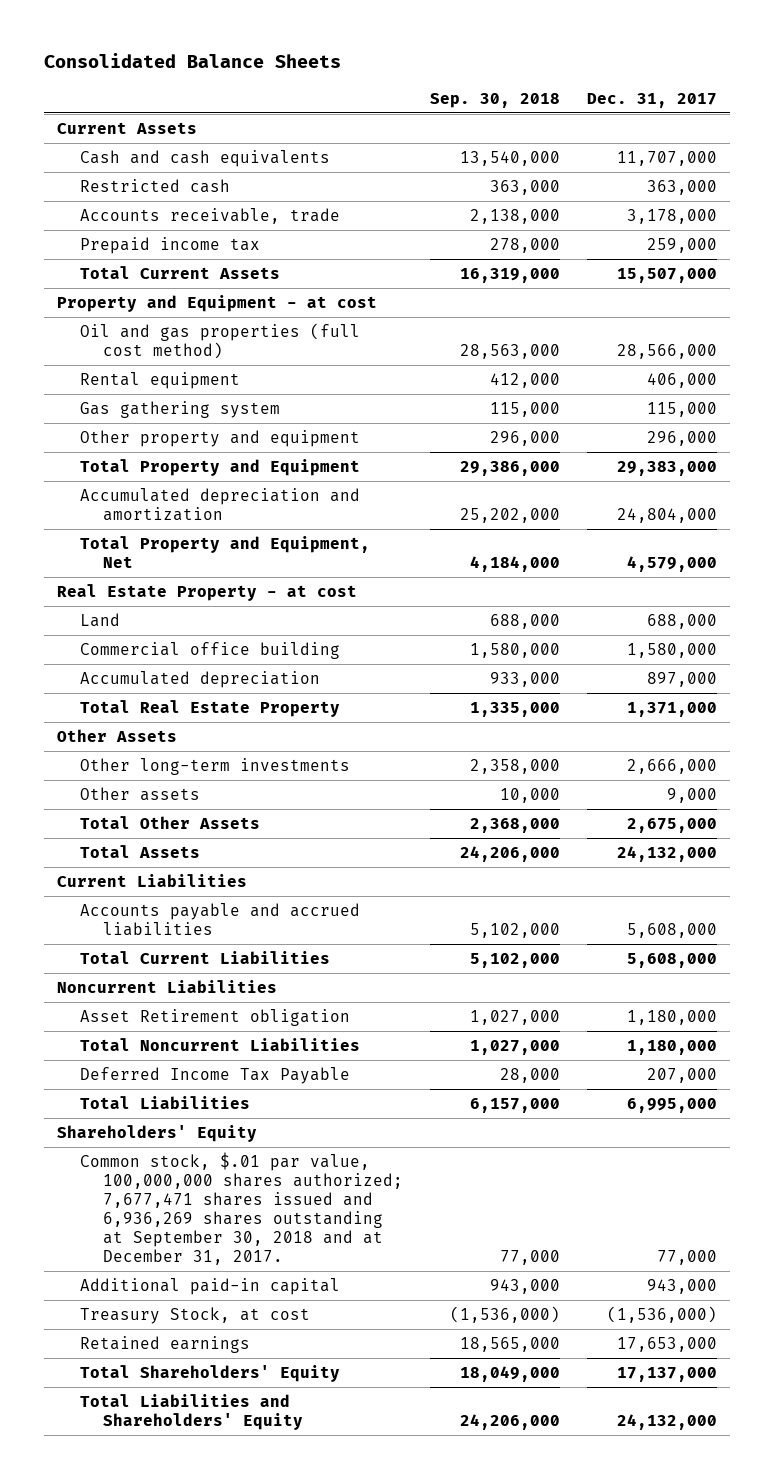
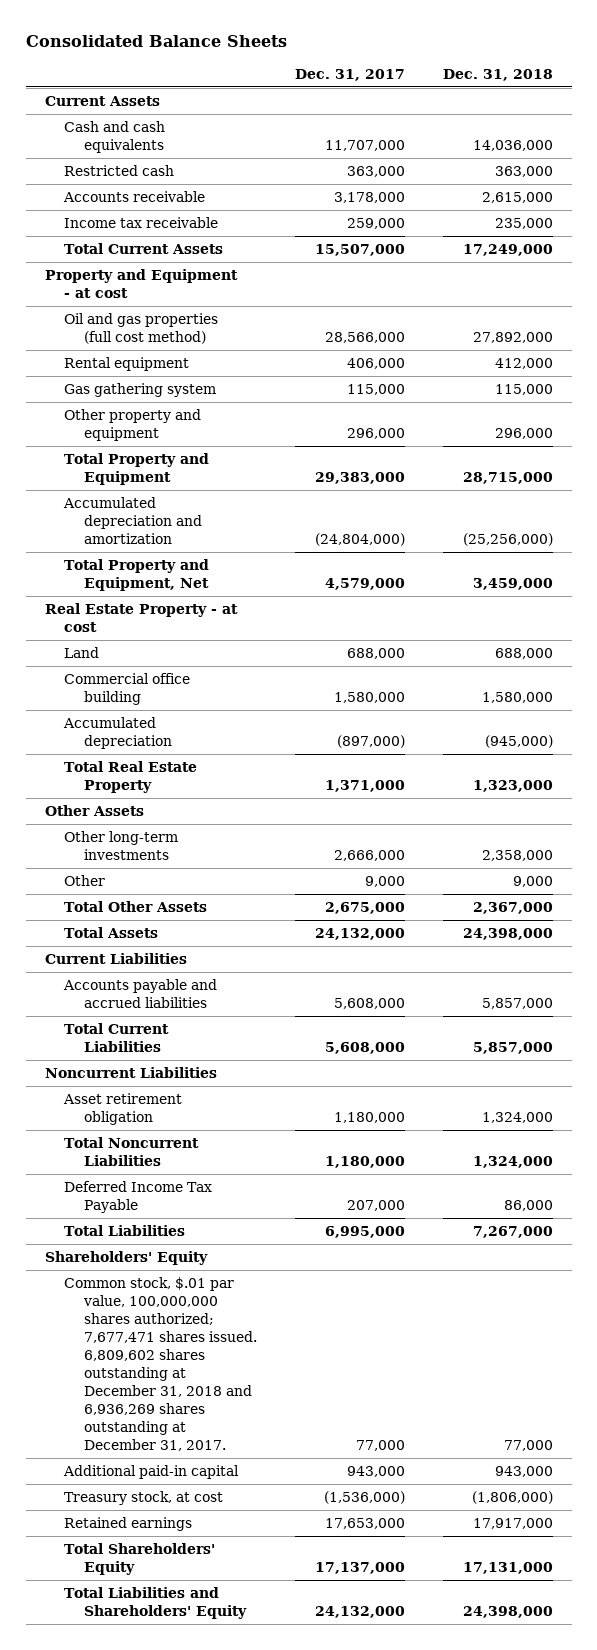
[430,92,561,108] Sep. 30, 2018 -> none
none -> [442,69,553,82] Dec. 31, 2018
[80,208,341,225] Accounts receivable, trade -> [63,190,206,202] Accounts receivable
[80,237,261,255] Prepaid income tax -> [64,216,219,228] Income tax receivable
[616,508,717,524] 24,804,000 -> [314,532,405,546] (24,804,000)
[646,672,717,688] 897,000 -> [336,734,405,748] (897,000)
[80,787,201,802] Other assets -> [64,874,106,886] Other
[80,1009,351,1027] Asset Retirement obligation -> [63,1092,183,1125] Asset retirement obligation
[80,1152,404,1266] Common stock, $.01 par value, 100,000,000 shares authorized; 7,677,471 shares issued and 6,936,269 shares outstanding at September 30, 2018 and at December 31, 2017. -> [64,1276,257,1451] Common stock, $.01 par value, 100,000,000 shares authorized; 7,677,471 shares issued. 6,809,602 shares outstanding at December 31, 2018 and 6,936,269 shares outstanding at December 31, 2017.
[80,1307,311,1325] Treasury Stock, at cost -> [64,1490,224,1505] Treasury stock, at cost

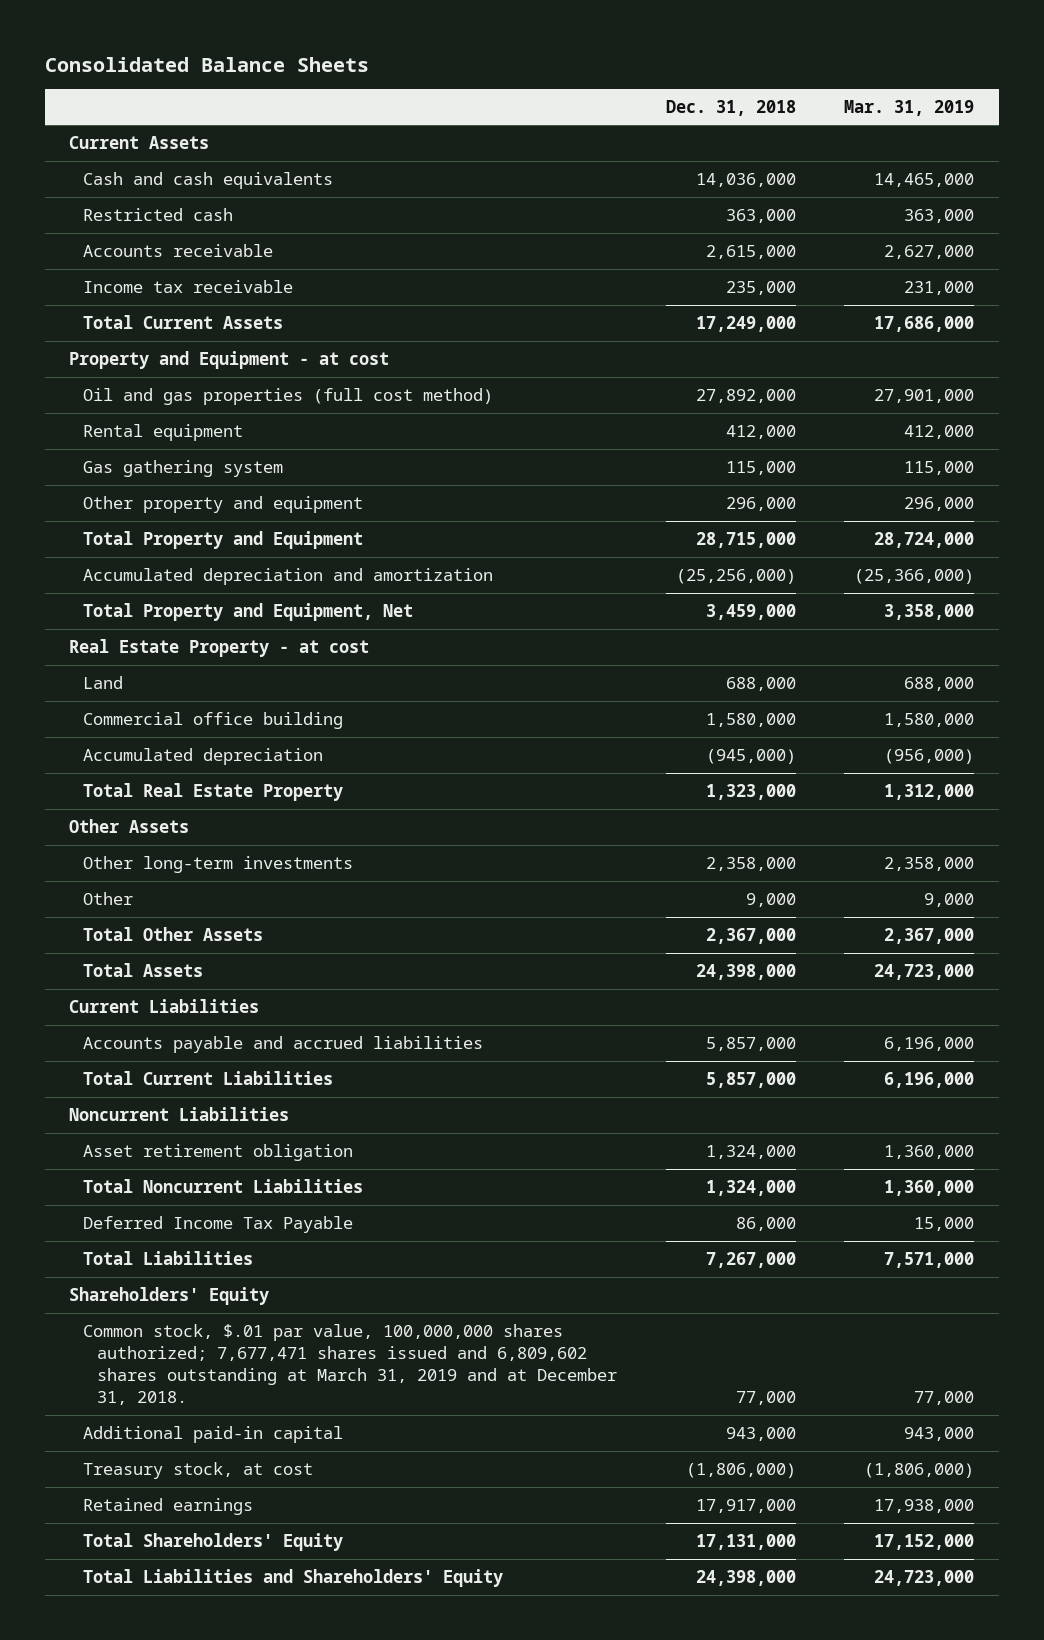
[294,69,405,82] Dec. 31, 2017 -> none
none -> [844,99,975,116] Mar. 31, 2019
[64,1276,257,1451] Common stock, $.01 par value, 100,000,000 shares authorized; 7,677,471 shares issued. 6,809,602 shares outstanding at December 31, 2018 and 6,936,269 shares outstanding at December 31, 2017. -> [83,1323,618,1406] Common stock, $.01 par value, 100,000,000 shares authorized; 7,677,471 shares issued and 6,809,602 shares outstanding at March 31, 2019 and at December 31, 2018.

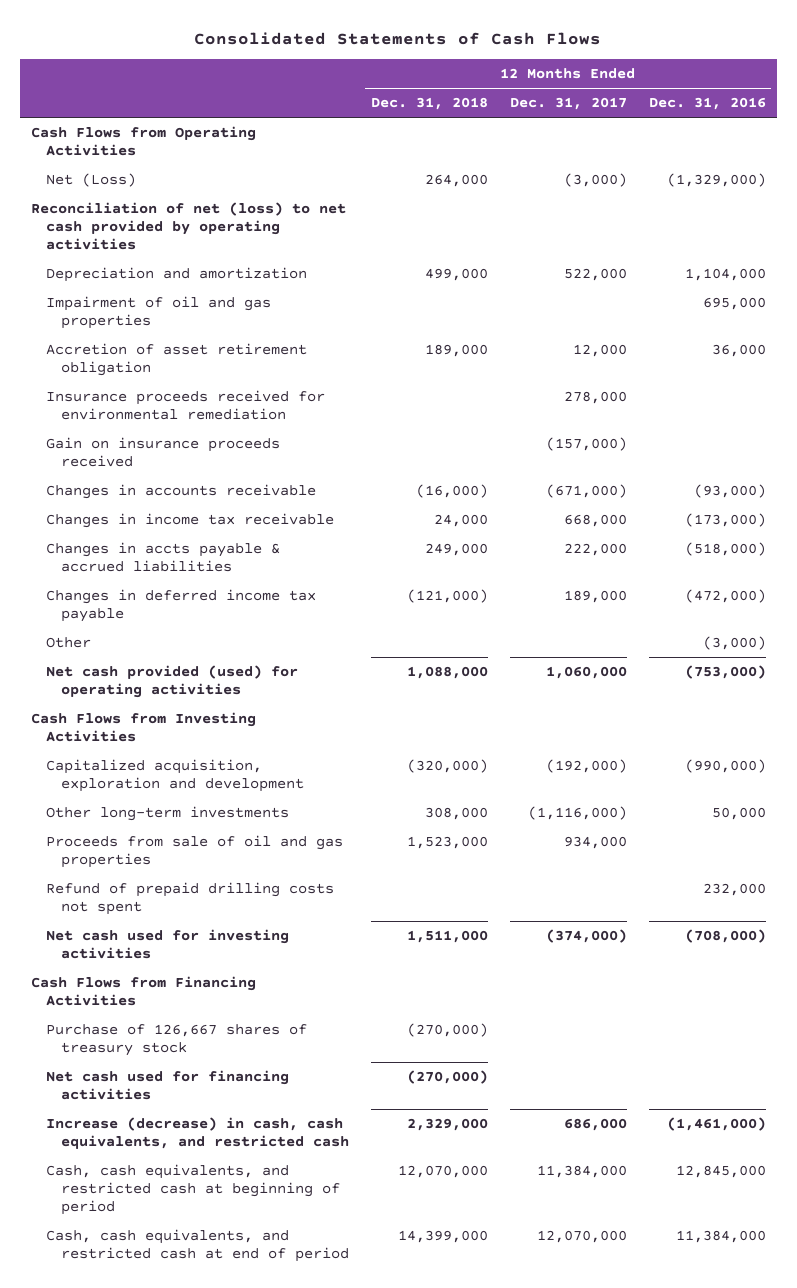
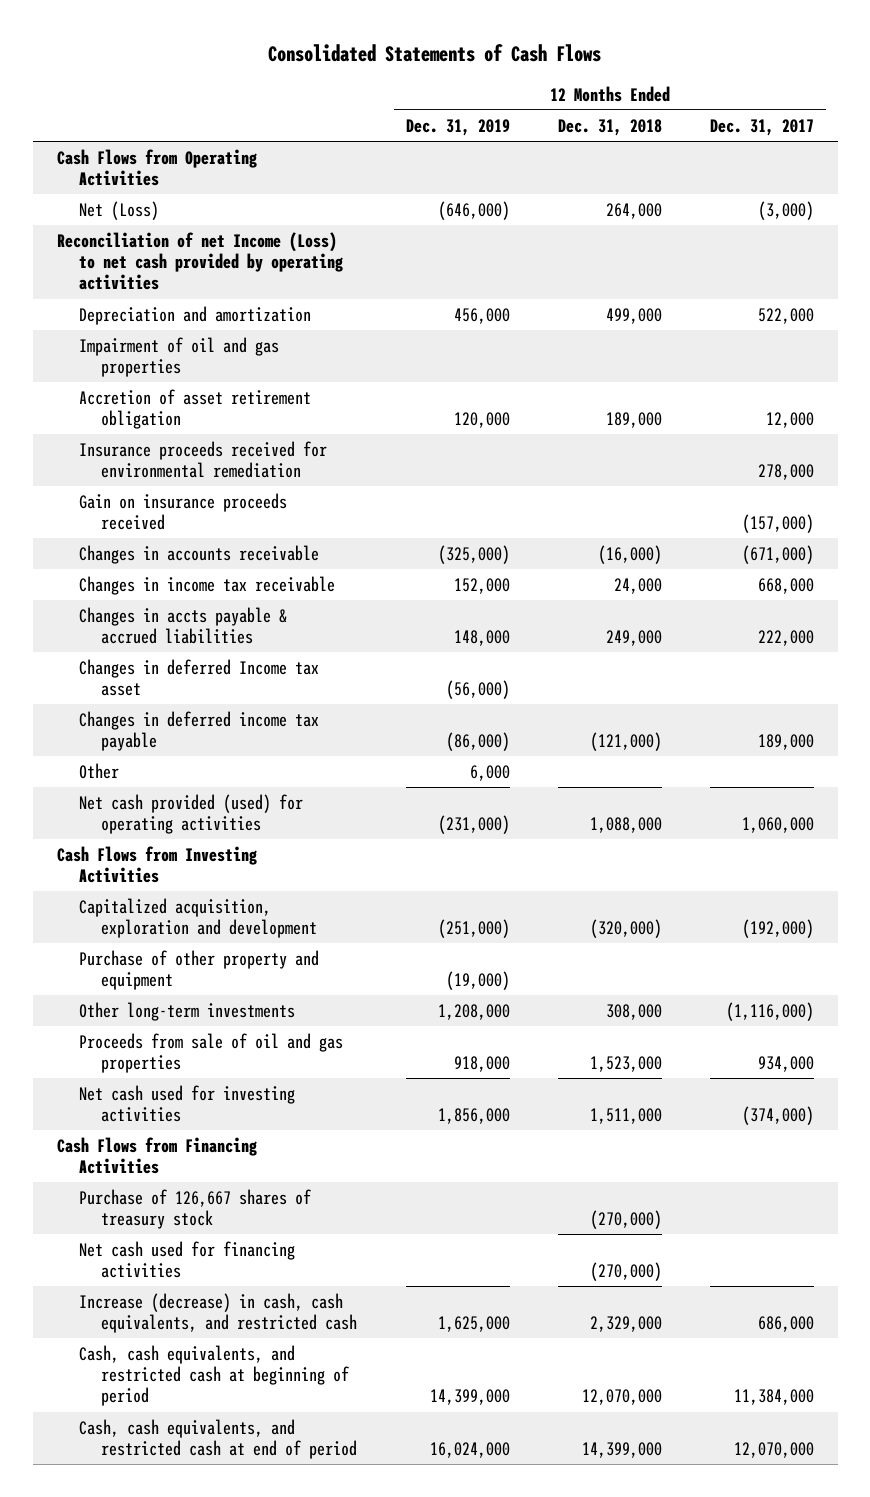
[648,97,766,111] Dec. 31, 2016 -> none
none -> [405,118,510,136] Dec. 31, 2019
[30,202,346,250] Reconciliation of net (loss) to net cash provided by operating activities -> [56,231,344,291] Reconciliation of net Income (Loss) to net cash provided by operating activities
none -> [79,658,320,697] Changes in deferred Income tax asset
none -> [79,949,320,991] Purchase of other property and equipment
[45,882,334,915] Refund of prepaid drilling costs not spent -> none

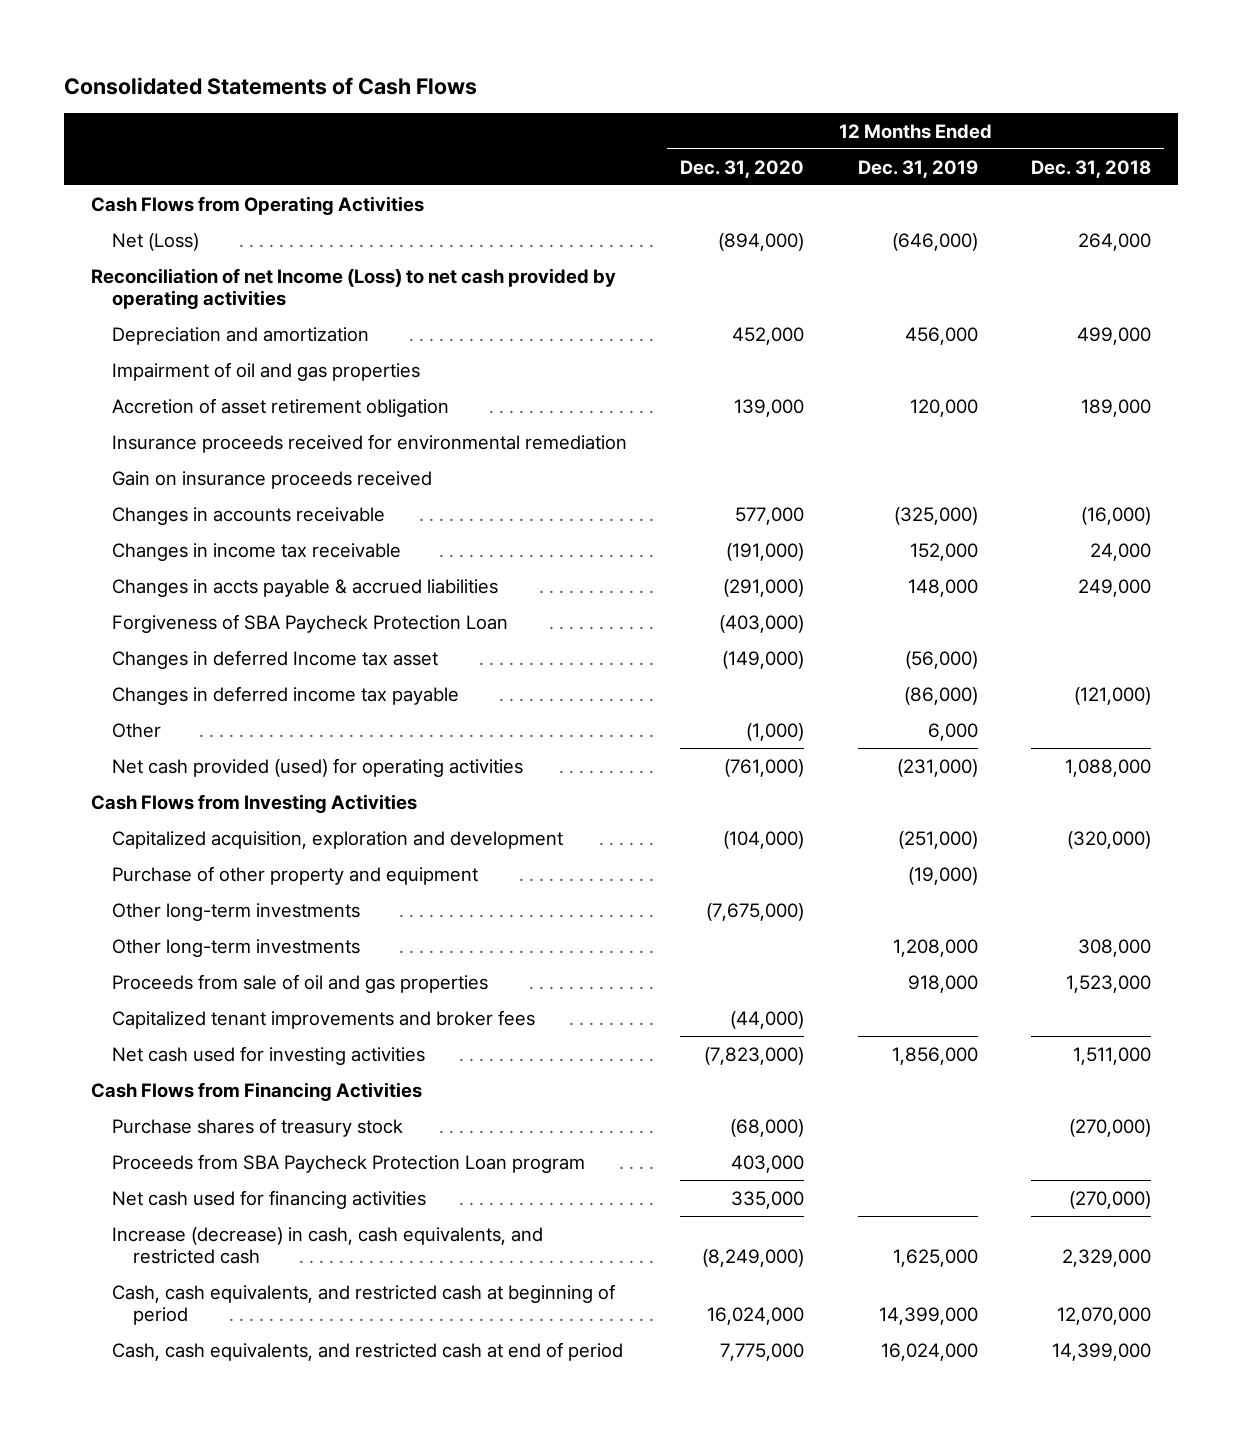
[709,118,814,136] Dec. 31, 2017 -> none
none -> [680,159,805,178] Dec. 31, 2020
none -> [111,613,508,633] Forgiveness of SBA Paycheck Protection Loan
none -> [111,902,360,921] Other long-term investments
none -> [111,1009,535,1029] Capitalized tenant improvements and broker fees
[79,1188,312,1230] Purchase of 126,667 shares of treasury stock -> [111,1117,403,1137] Purchase shares of treasury stock
none -> [111,1153,585,1173] Proceeds from SBA Paycheck Protection Loan program

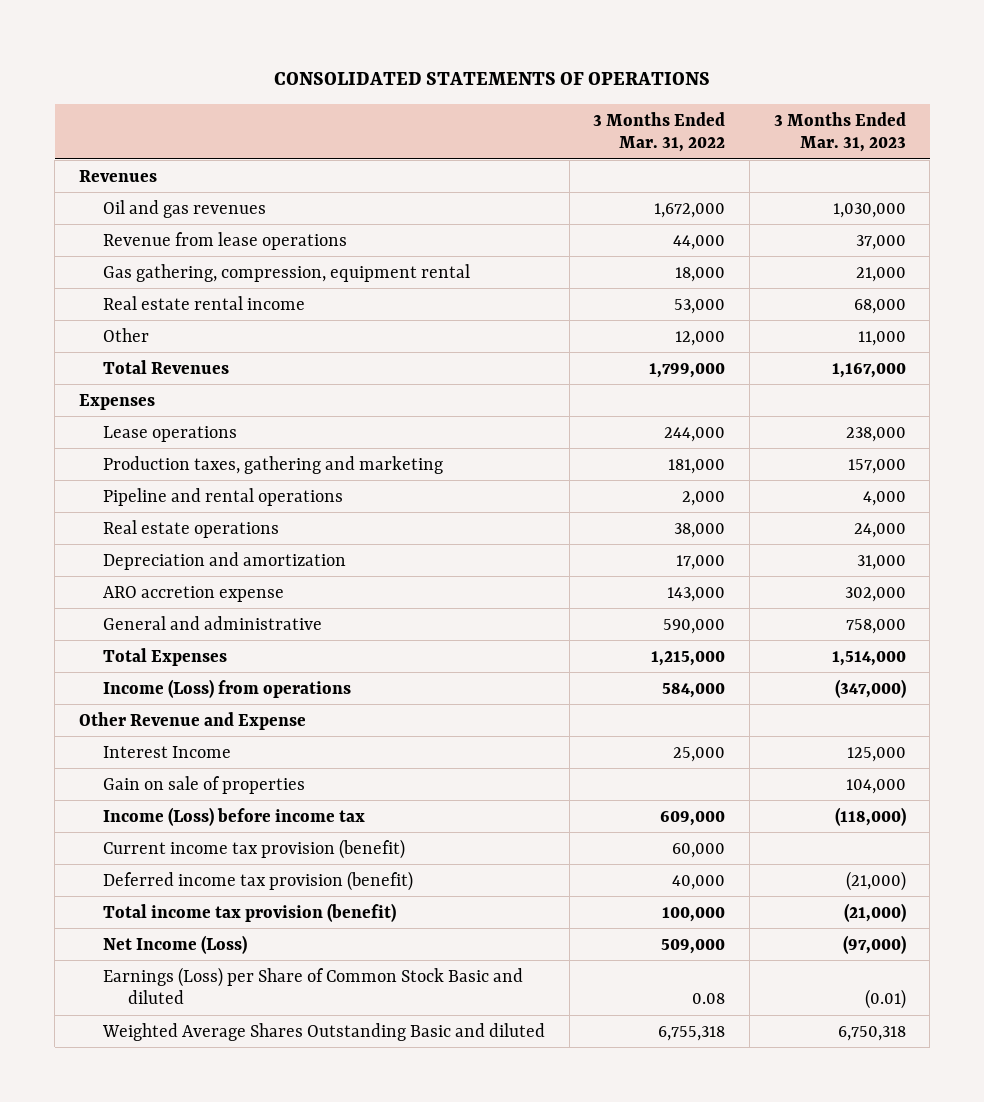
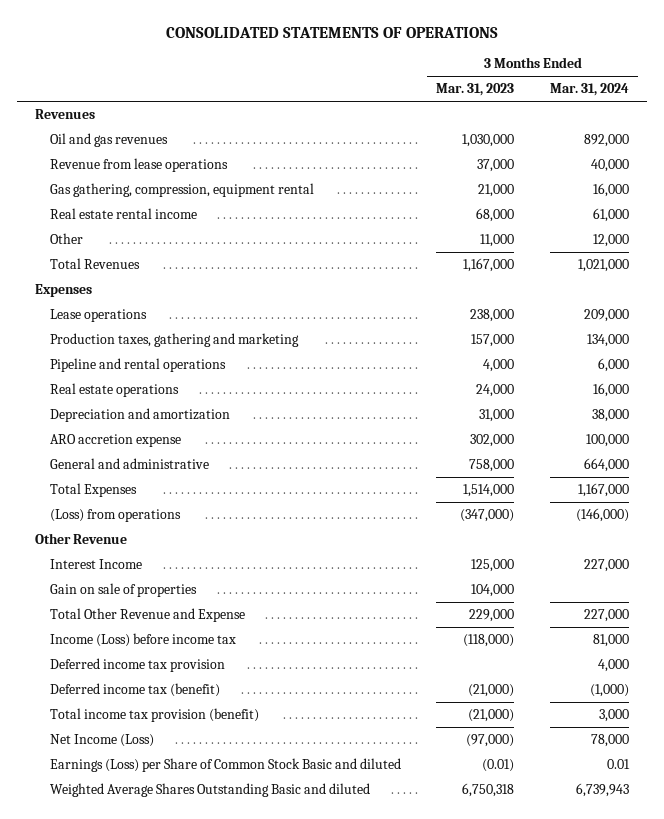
[593,111,726,153] 3 Months Ended Mar. 31, 2022 -> none
none -> [549,83,629,97] Mar. 31, 2024
[103,678,352,698] Income (Loss) from operations -> [49,508,181,522] (Loss) from operations
[78,711,306,730] Other Revenue and Expense -> [34,532,127,544] Other Revenue
none -> [49,607,245,622] Total Other Revenue and Expense
[103,838,406,859] Current income tax provision (benefit) -> [49,657,225,672] Deferred income tax provision
[103,870,414,891] Deferred income tax provision (benefit) -> [49,682,220,697] Deferred income tax (benefit)

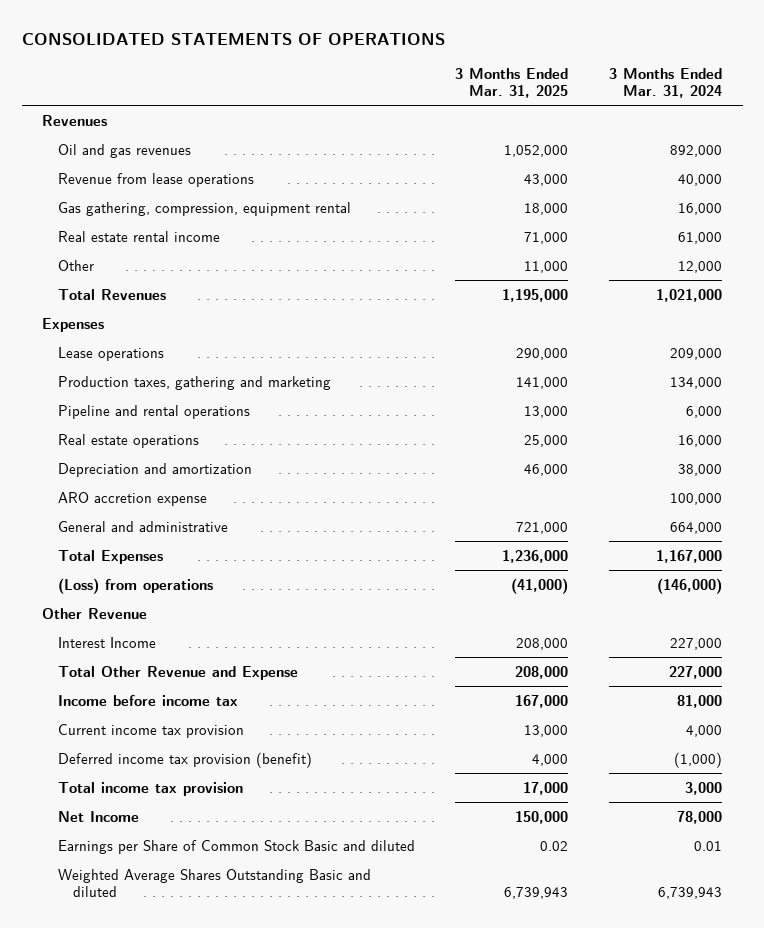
[436,83,515,97] Mar. 31, 2023 -> none
none -> [455,67,569,99] 3 Months Ended Mar. 31, 2025
[49,582,197,597] Gain on sale of properties -> none
[49,632,236,647] Income (Loss) before income tax -> [57,694,238,706] Income before income tax
[49,657,225,672] Deferred income tax provision -> [57,723,244,738] Current income tax provision
[49,682,220,697] Deferred income tax (benefit) -> [57,751,312,768] Deferred income tax provision (benefit)
[49,707,259,722] Total income tax provision (benefit) -> [57,781,243,796] Total income tax provision
[49,733,154,747] Net Income (Loss) -> [57,810,139,822] Net Income
[49,757,401,772] Earnings (Loss) per Share of Common Stock Basic and diluted -> [57,839,415,854] Earnings per Share of Common Stock Basic and diluted

